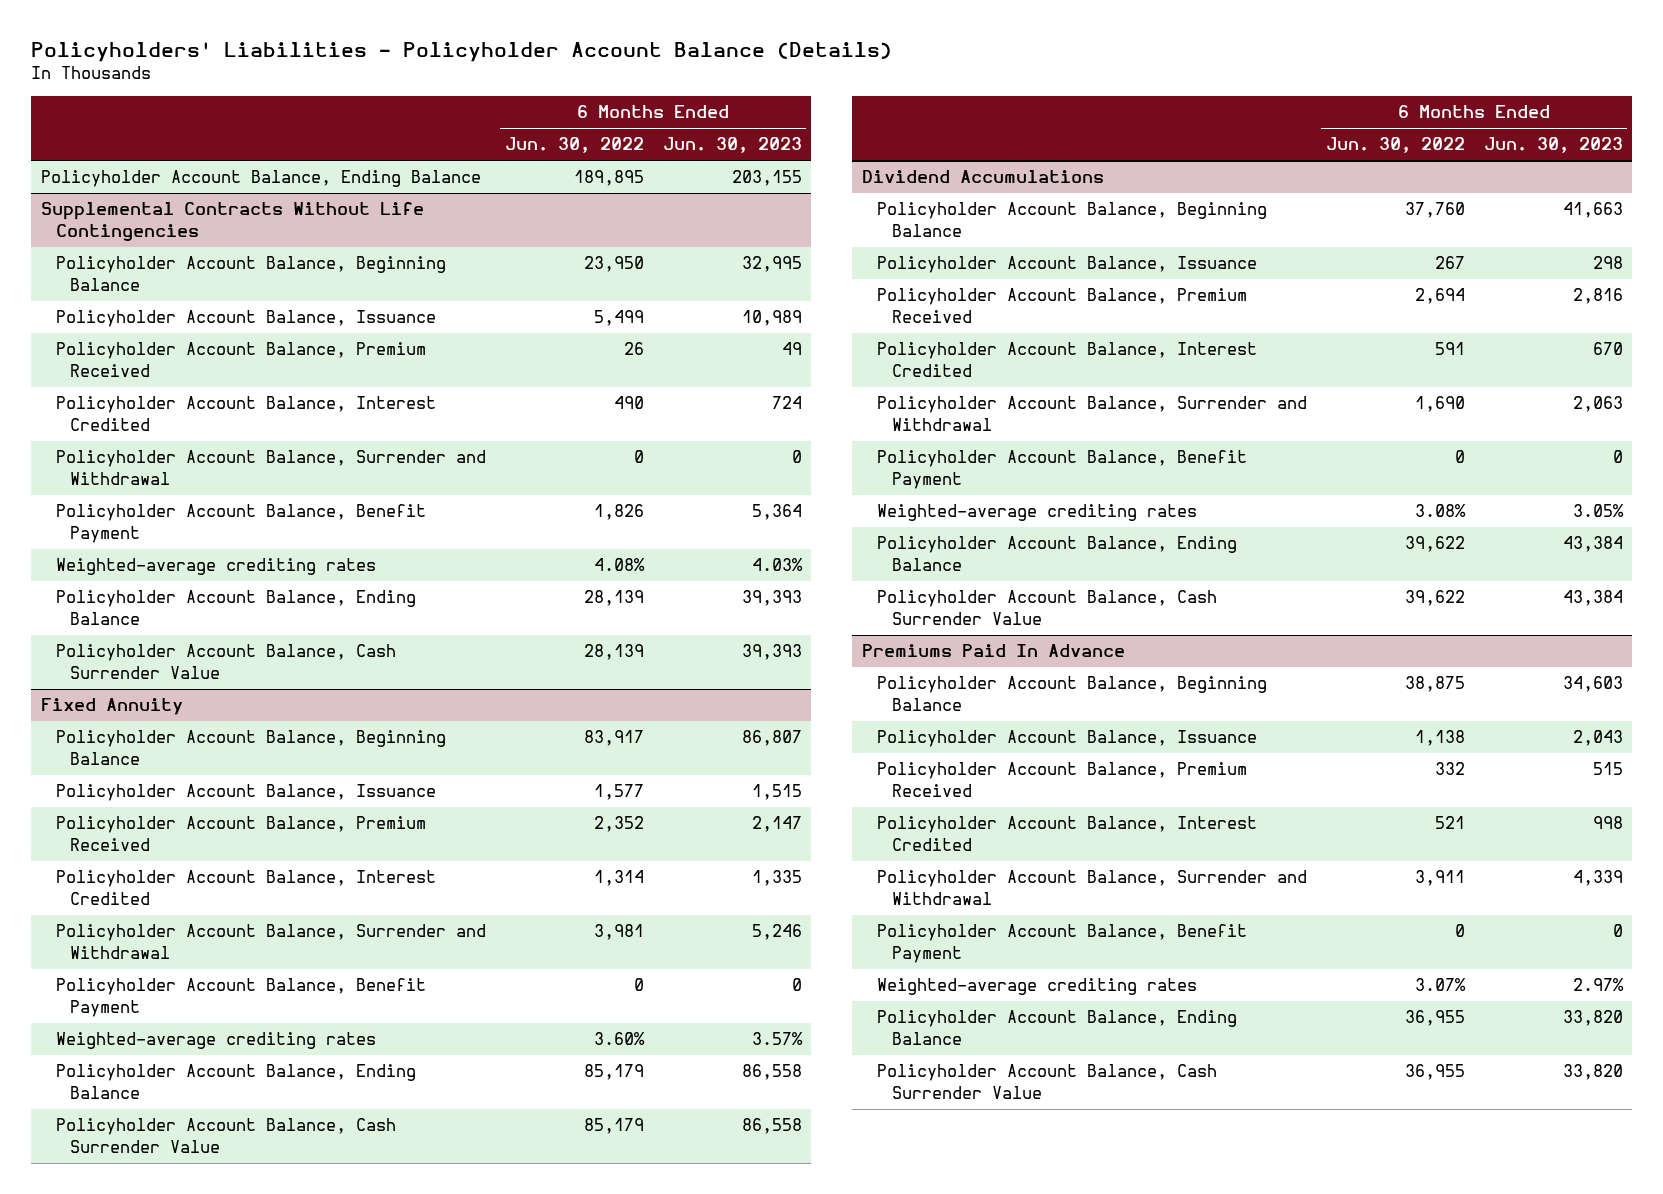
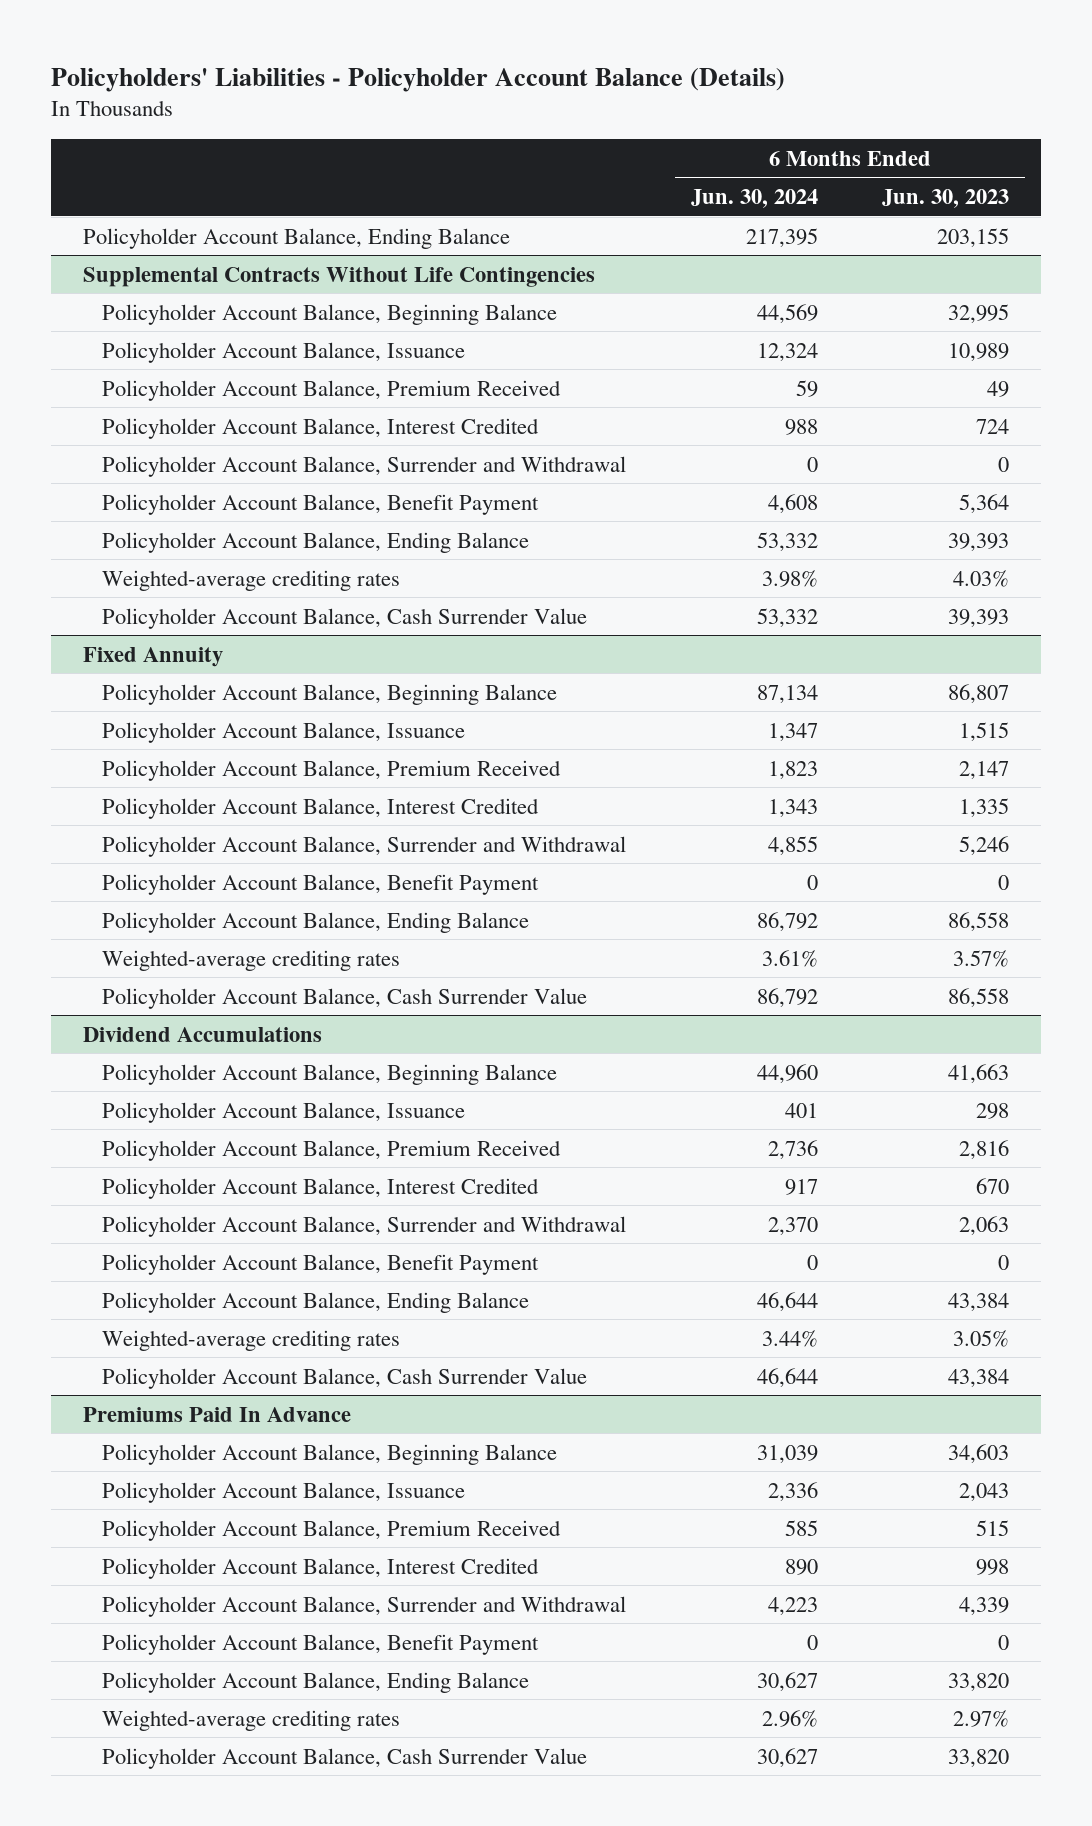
[504,137,644,154] Jun. 30, 2022 -> none
none -> [690,189,818,209] Jun. 30, 2024
[55,558,376,576] Weighted-average crediting rates -> [102,569,401,591] Weighted-average crediting rates
[55,1032,376,1050] Weighted-average crediting rates -> [102,949,401,971] Weighted-average crediting rates
[876,504,1197,522] Weighted-average crediting rates -> [102,1329,401,1351] Weighted-average crediting rates
[876,978,1197,996] Weighted-average crediting rates -> [102,1709,401,1731] Weighted-average crediting rates

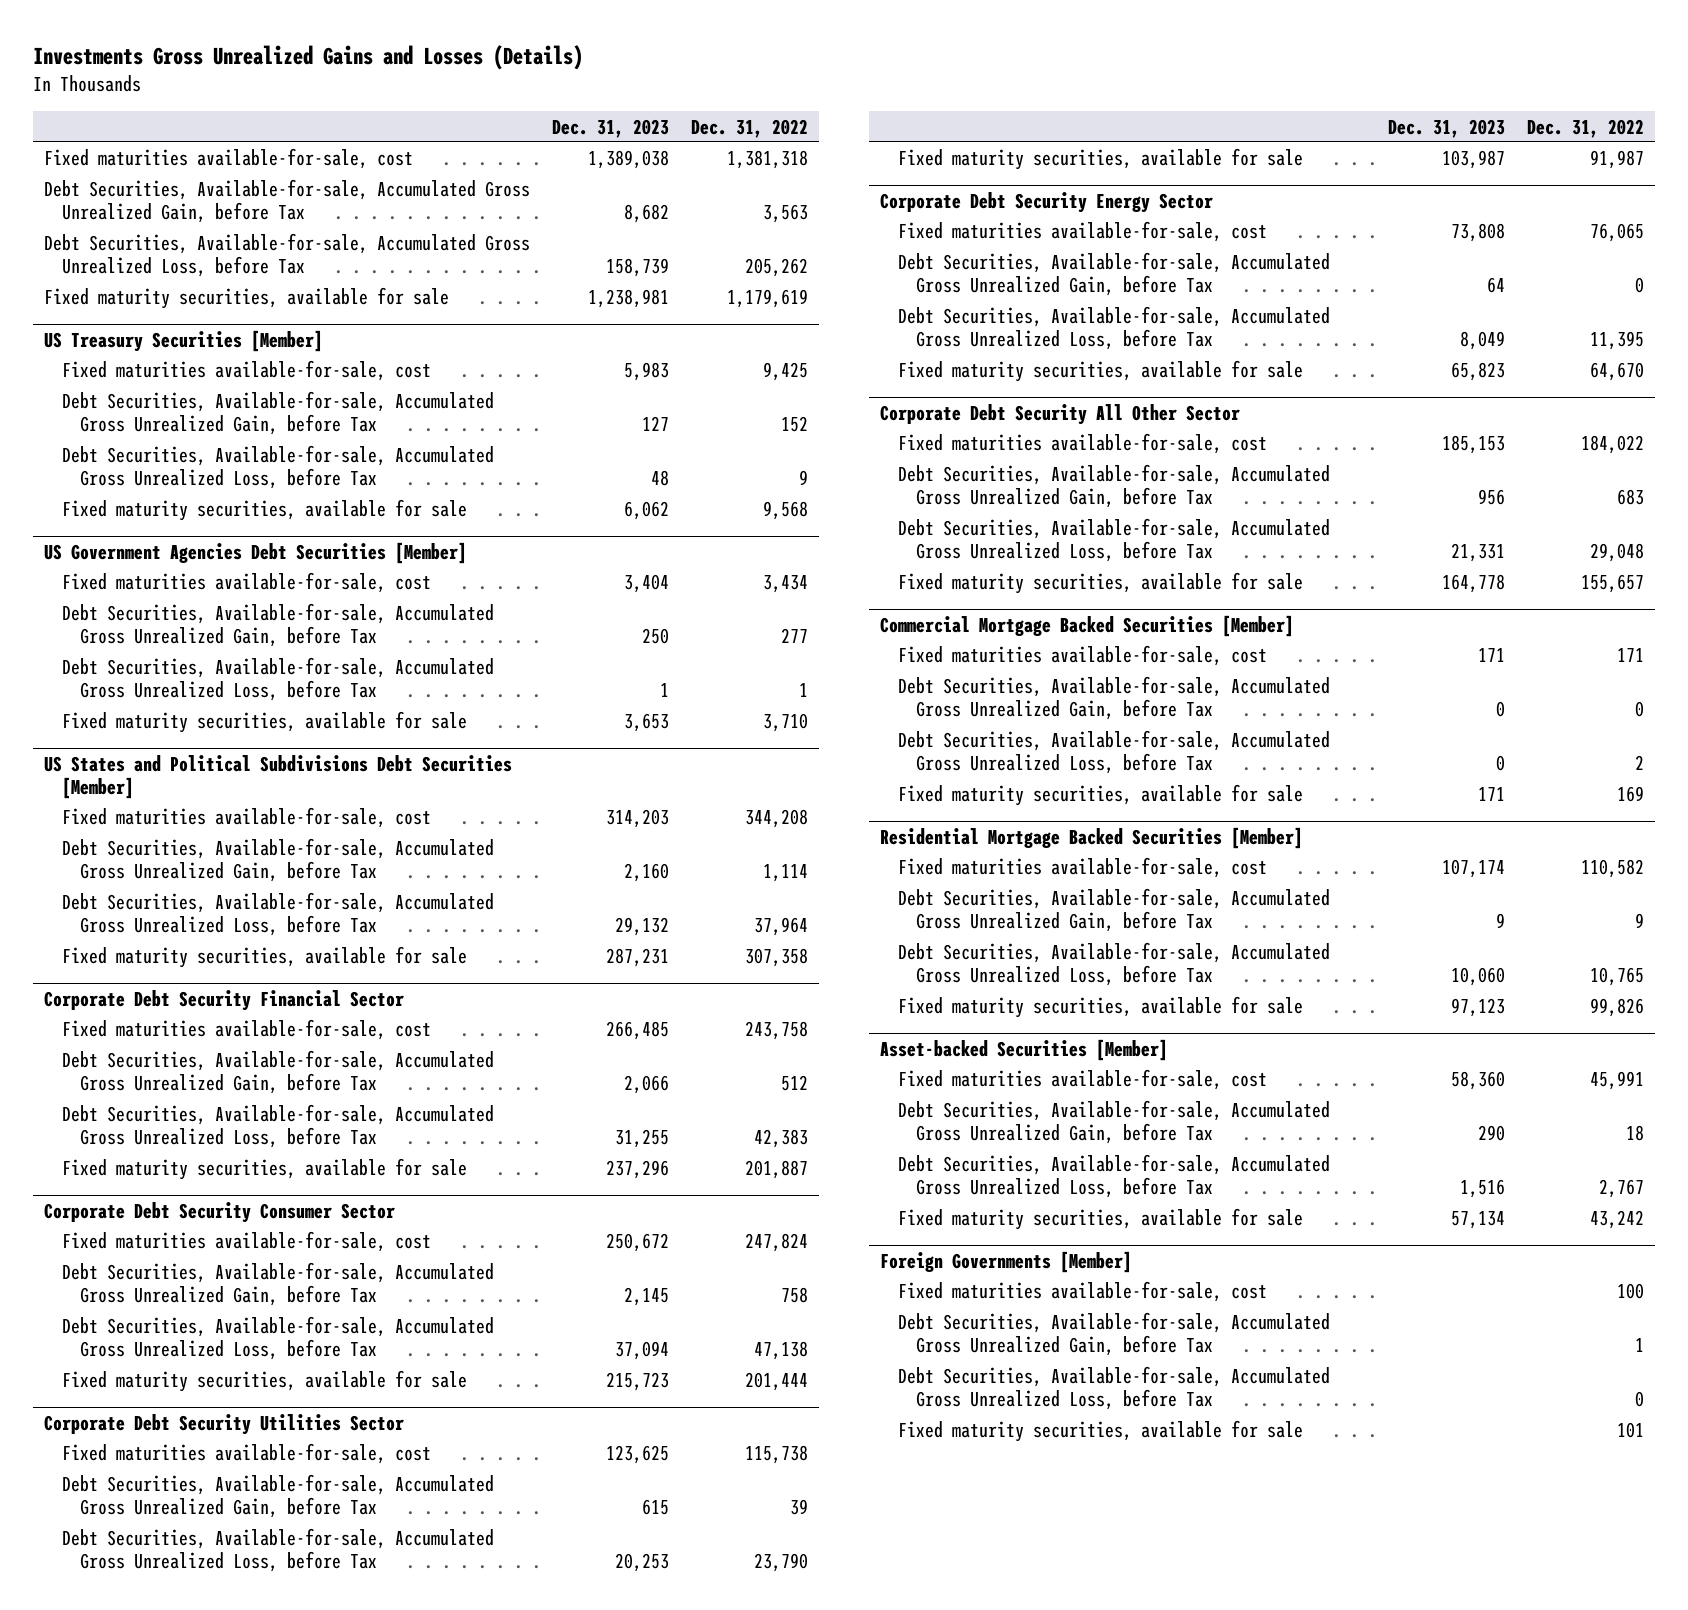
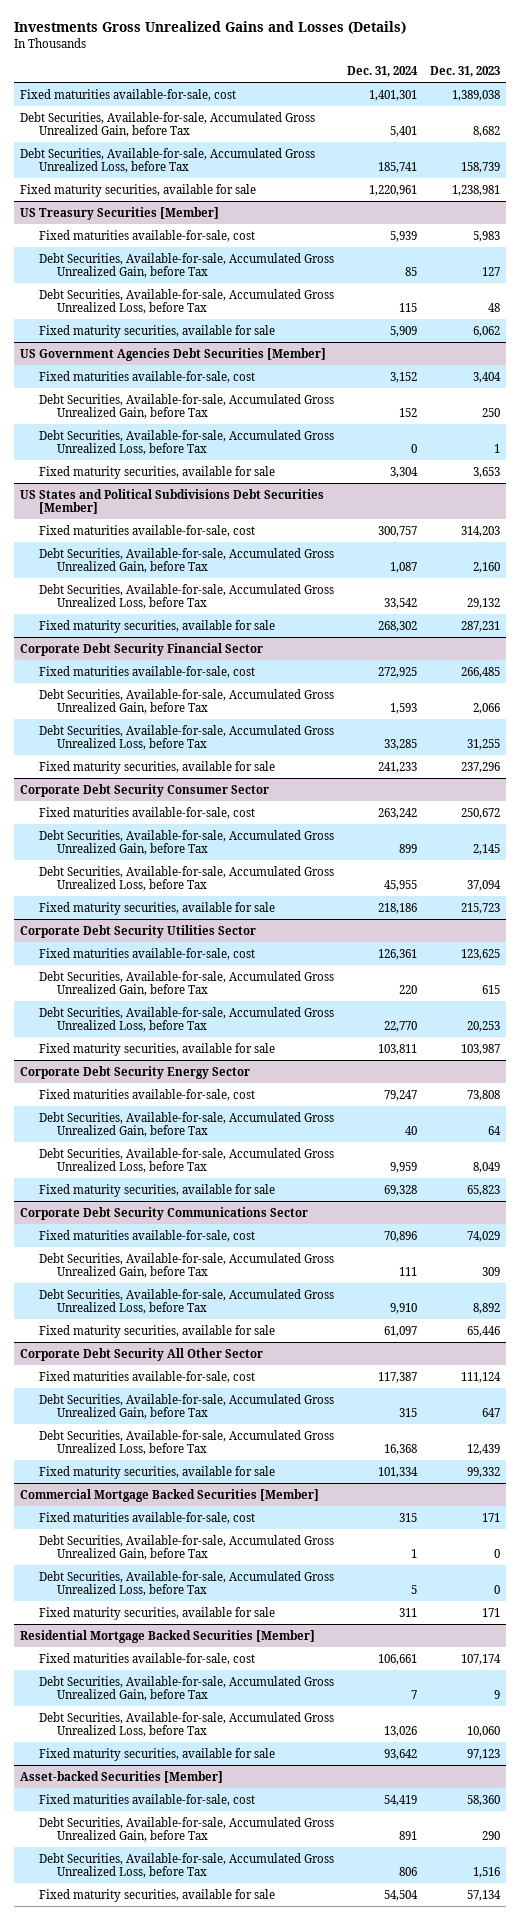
[691,118,809,138] Dec. 31, 2022 -> none
none -> [346,66,418,78] Dec. 31, 2024
none -> [20,1206,309,1220] Corporate Debt Security Communications Sector
none -> [38,1229,255,1242] Fixed maturities available-for-sale, cost
none -> [38,1252,334,1279] Debt Securities, Available-for-sale, Accumulated Gross Unrealized Gain, before Tax
none -> [38,1288,334,1315] Debt Securities, Available-for-sale, Accumulated Gross Unrealized Loss, before Tax
none -> [38,1324,275,1338] Fixed maturity securities, available for sale
[1442,435,1506,455] 185,153 -> [460,1371,501,1383] 111,124
[1478,489,1506,506] 956 -> [481,1408,500,1418] 647
[1451,543,1506,563] 21,331 -> [466,1444,500,1456] 12,439
[1442,574,1506,594] 164,778 -> [466,1466,500,1478] 99,332
[880,1250,1133,1273] Foreign Governments [Member] -> none
[898,1281,1268,1303] Fixed maturities available-for-sale, cost -> none
[898,1312,1331,1357] Debt Securities, Available-for-sale, Accumulated Gross Unrealized Gain, before Tax -> none
[898,1366,1331,1411] Debt Securities, Available-for-sale, Accumulated Gross Unrealized Loss, before Tax -> none
[898,1420,1304,1443] Fixed maturity securities, available for sale -> none

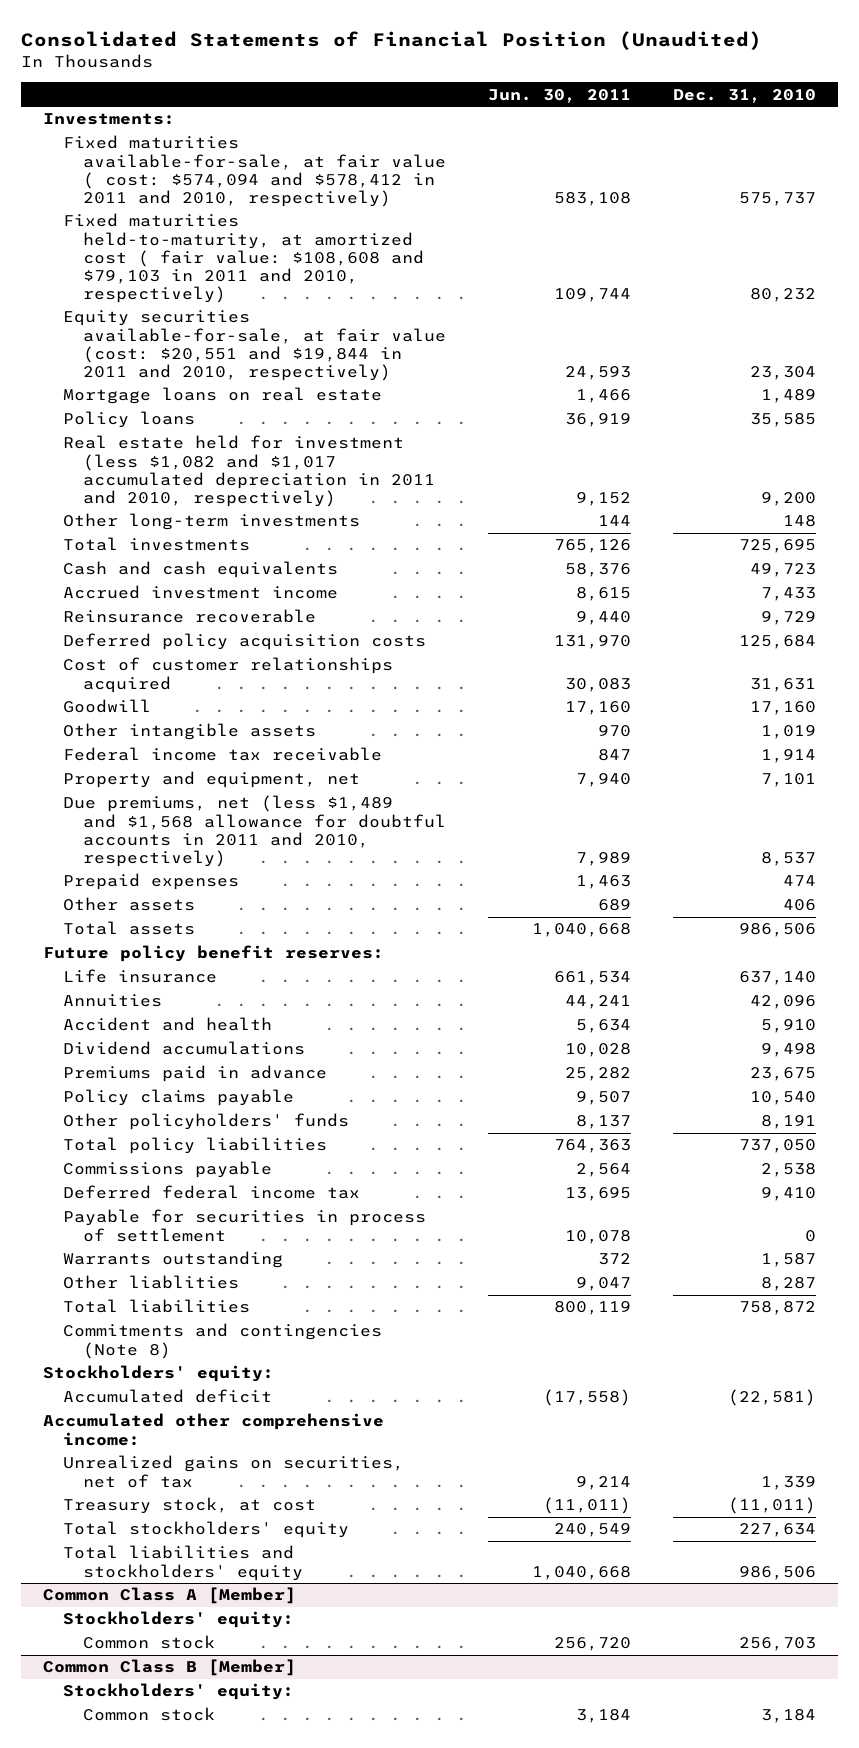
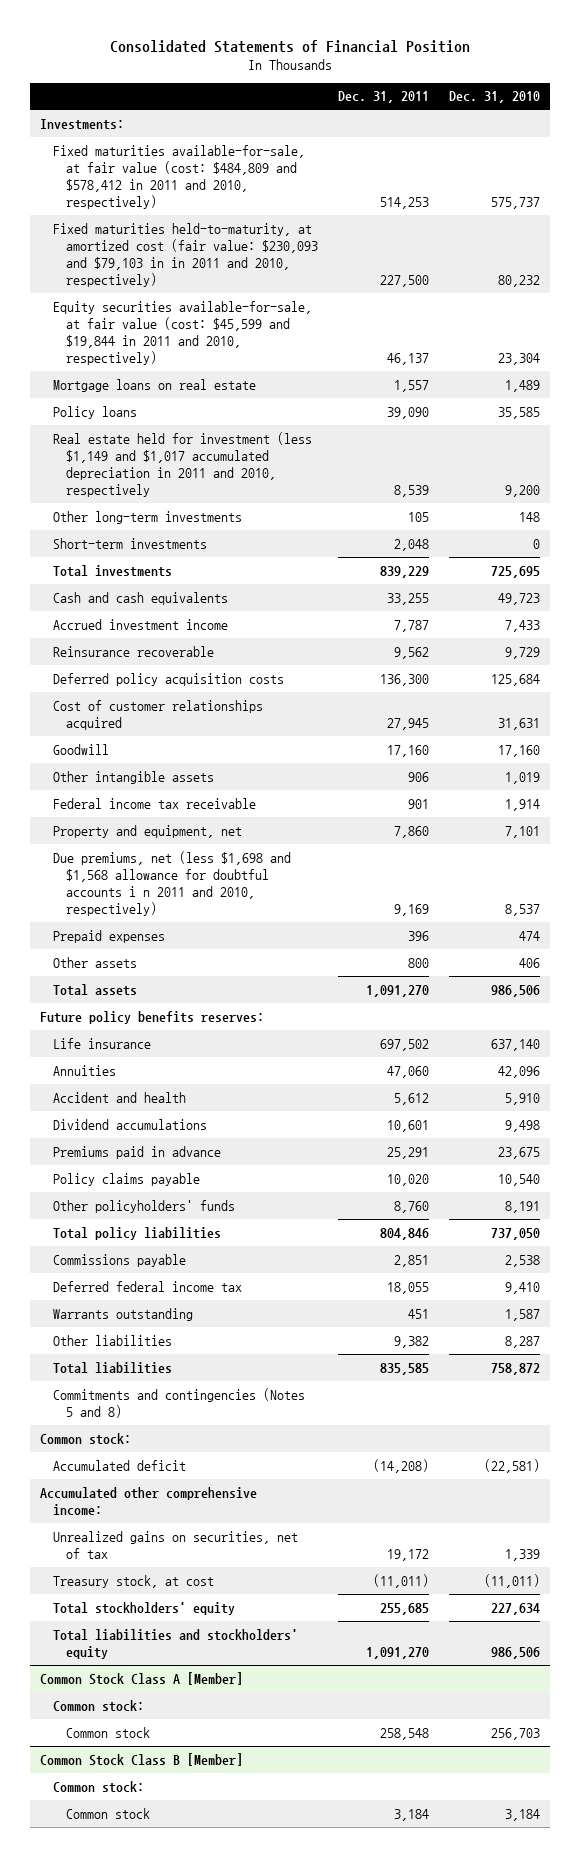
[21,30,763,50] Consolidated Statements of Financial Position (Unaudited) -> [110,39,471,53] Consolidated Statements of Financial Position
[487,88,631,103] Jun. 30, 2011 -> none
none -> [338,91,430,104] Dec. 31, 2011
[62,135,446,207] Fixed maturities available-for-sale, at fair value ( cost: $574,094 and $578,412 in 2011 and 2010, respectively) -> [53,144,306,209] Fixed maturities available-for-sale, at fair value (cost: $484,809 and $578,412 in 2011 and 2010, respectively)
[62,213,424,303] Fixed maturities held-to-maturity, at amortized cost ( fair value: $108,608 and $79,103 in 2011 and 2010, respectively) -> [53,222,319,287] Fixed maturities held-to-maturity, at amortized cost (fair value: $230,093 and $79,103 in in 2011 and 2010, respectively)
[62,310,446,381] Equity securities available-for-sale, at fair value (cost: $20,551 and $19,844 in 2011 and 2010, respectively) -> [53,300,313,365] Equity securities available-for-sale, at fair value (cost: $45,599 and $19,844 in 2011 and 2010, respectively)
[62,435,435,507] Real estate held for investment (less $1,082 and $1,017 accumulated depreciation in 2011 and 2010, respectively) -> [53,431,313,497] Real estate held for investment (less $1,149 and $1,017 accumulated depreciation in 2011 and 2010, respectively
none -> [53,537,208,549] Short-term investments
[62,795,446,867] Due premiums, net (less $1,489 and $1,568 allowance for doubtful accounts in 2011 and 2010, respectively) -> [53,850,292,916] Due premiums, net (less $1,698 and $1,568 allowance for doubtful accounts i n 2011 and 2010, respectively)
[42,945,384,963] Future policy benefit reserves: -> [39,1010,264,1024] Future policy benefits reserves:
[62,1209,426,1242] Payable for securities in process of settlement -> none
[62,1275,239,1290] Other liablities -> [53,1334,173,1346] Other liabilities
[42,1365,274,1383] Stockholders' equity: -> none
[62,1323,382,1359] Commitments and contingencies (Note 8) -> [53,1387,306,1418] Commitments and contingencies (Notes 5 and 8)
none -> [39,1432,131,1445] Common stock:
[62,1611,294,1629] Stockholders' equity: -> none
[42,1587,296,1605] Common Class A [Member] -> [39,1671,243,1685] Common Stock Class A [Member]
none -> [53,1699,145,1712] Common stock:
[62,1683,294,1701] Stockholders' equity: -> none
[42,1659,296,1677] Common Class B [Member] -> [39,1752,243,1766] Common Stock Class B [Member]
none -> [53,1780,145,1793] Common stock:

